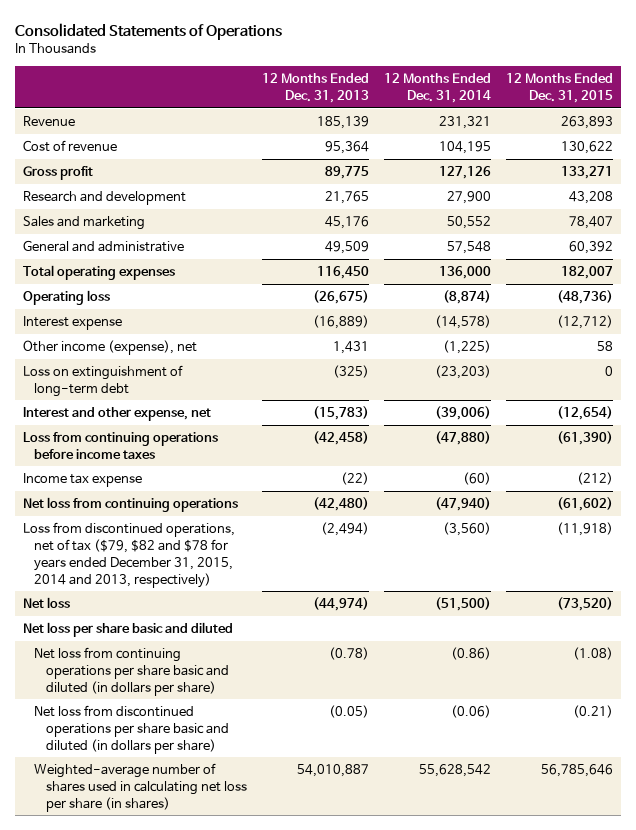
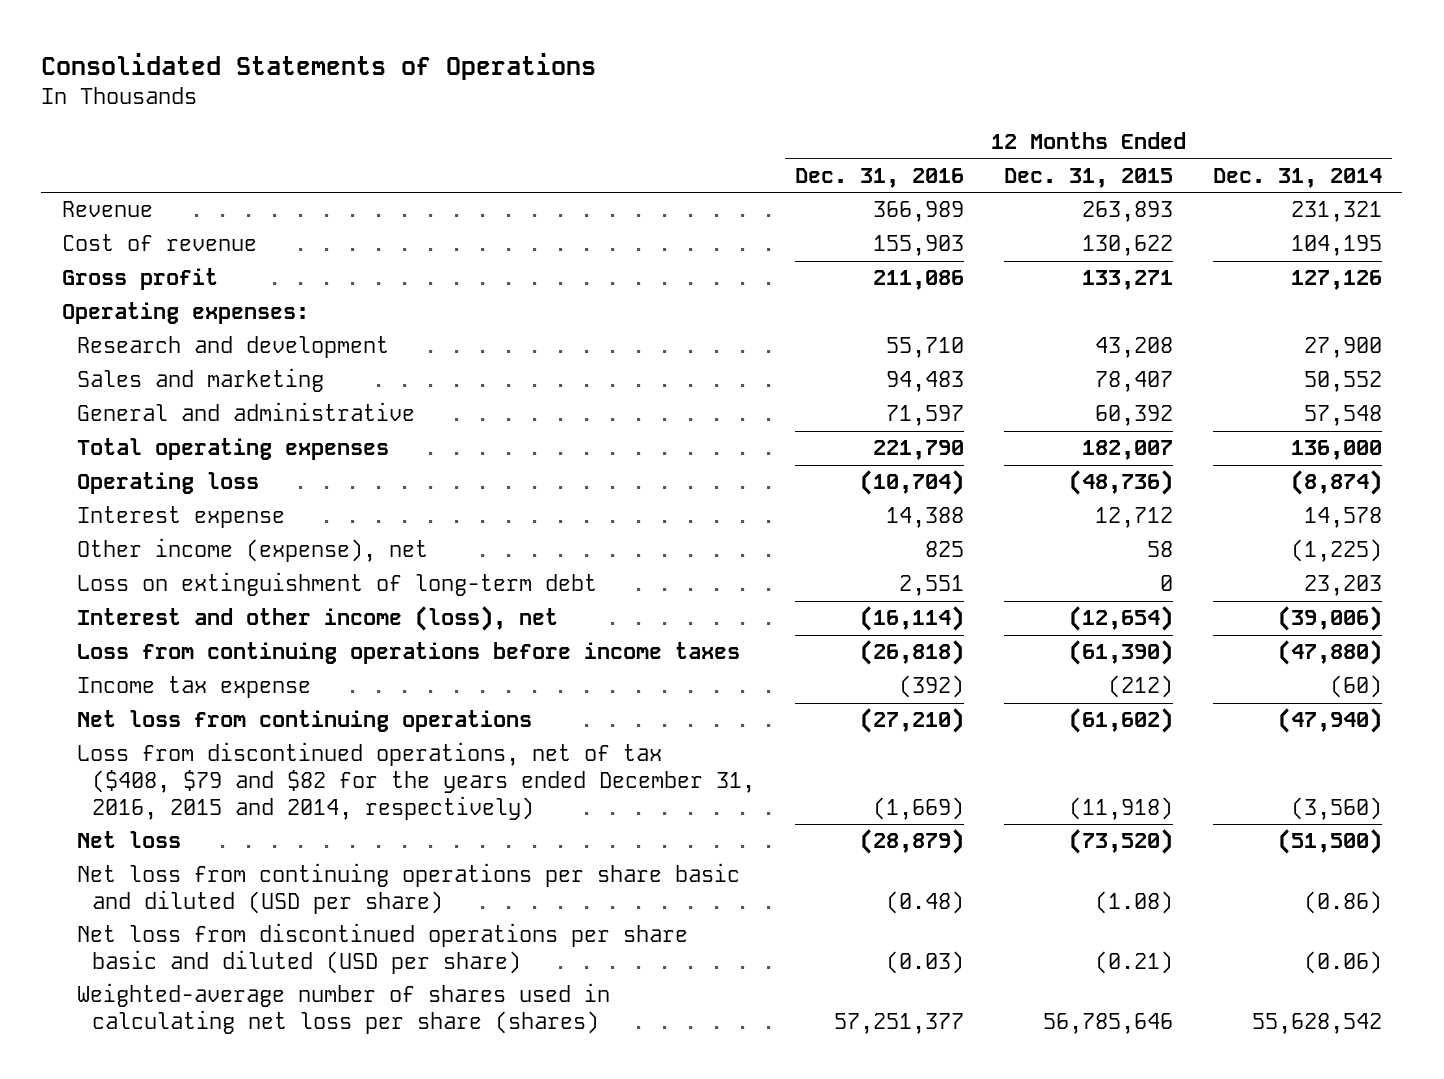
[262,73,370,104] 12 Months Ended Dec. 31, 2013 -> none
none -> [794,167,964,188] Dec. 31, 2016
none -> [61,302,309,325] Operating expenses:
[435,314,492,329] (14,578) -> [1304,507,1383,529] 14,578
[557,314,614,329] (12,712) -> [1095,507,1174,529] 12,712
[435,364,492,379] (23,203) -> [1304,575,1383,597] 23,203
[22,406,211,421] Interest and other expense, net -> [76,606,558,632] Interest and other income (loss), net
[22,521,235,588] Loss from discontinued operations, net of tax ($79, $82 and $78 for years ended December 31, 2015, 2014 and 2013, respectively) -> [76,742,755,820] Loss from discontinued operations, net of tax ($408, $79 and $82 for the years ended December 31, 2016, 2015 and 2014, respectively)
[22,621,233,637] Net loss per share basic and diluted -> none
[34,646,229,696] Net loss from continuing operations per share basic and diluted (in dollars per share) -> [76,863,740,915] Net loss from continuing operations per share basic and diluted (USD per share)
[34,704,229,754] Net loss from discontinued operations per share basic and diluted (in dollars per share) -> [76,923,688,975] Net loss from discontinued operations per share basic and diluted (USD per share)
[34,762,247,812] Weighted-average number of shares used in calculating net loss per share (in shares) -> [76,983,610,1035] Weighted-average number of shares used in calculating net loss per share (shares)

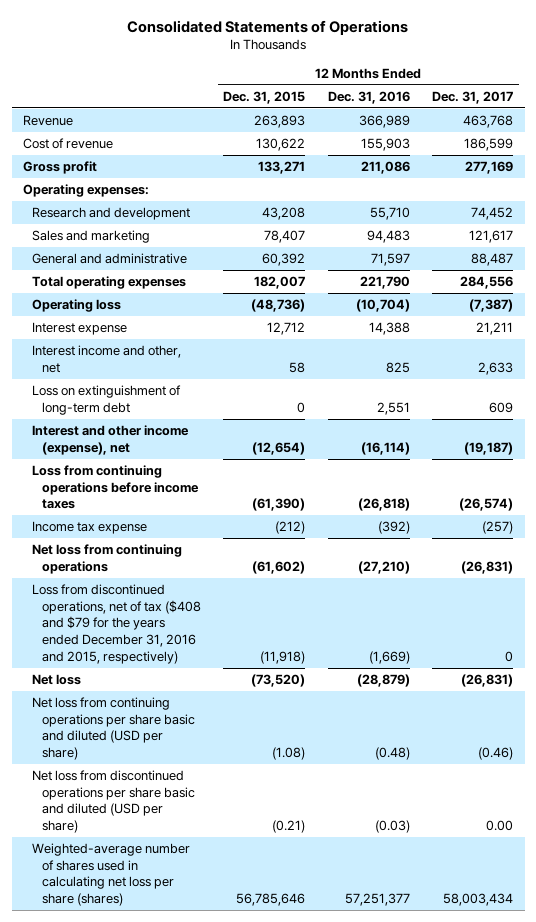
[1213,167,1383,188] Dec. 31, 2014 -> none
none -> [432,90,514,104] Dec. 31, 2017
[76,538,428,563] Other income (expense), net -> [32,345,182,373] Interest income and other, net
[76,606,558,632] Interest and other income (loss), net -> [32,425,190,455] Interest and other income (expense), net
[76,742,755,820] Loss from discontinued operations, net of tax ($408, $79 and $82 for the years ended December 31, 2016, 2015 and 2014, respectively) -> [32,584,202,664] Loss from discontinued operations, net of tax ($408 and $79 for the years ended December 31, 2016 and 2015, respectively)

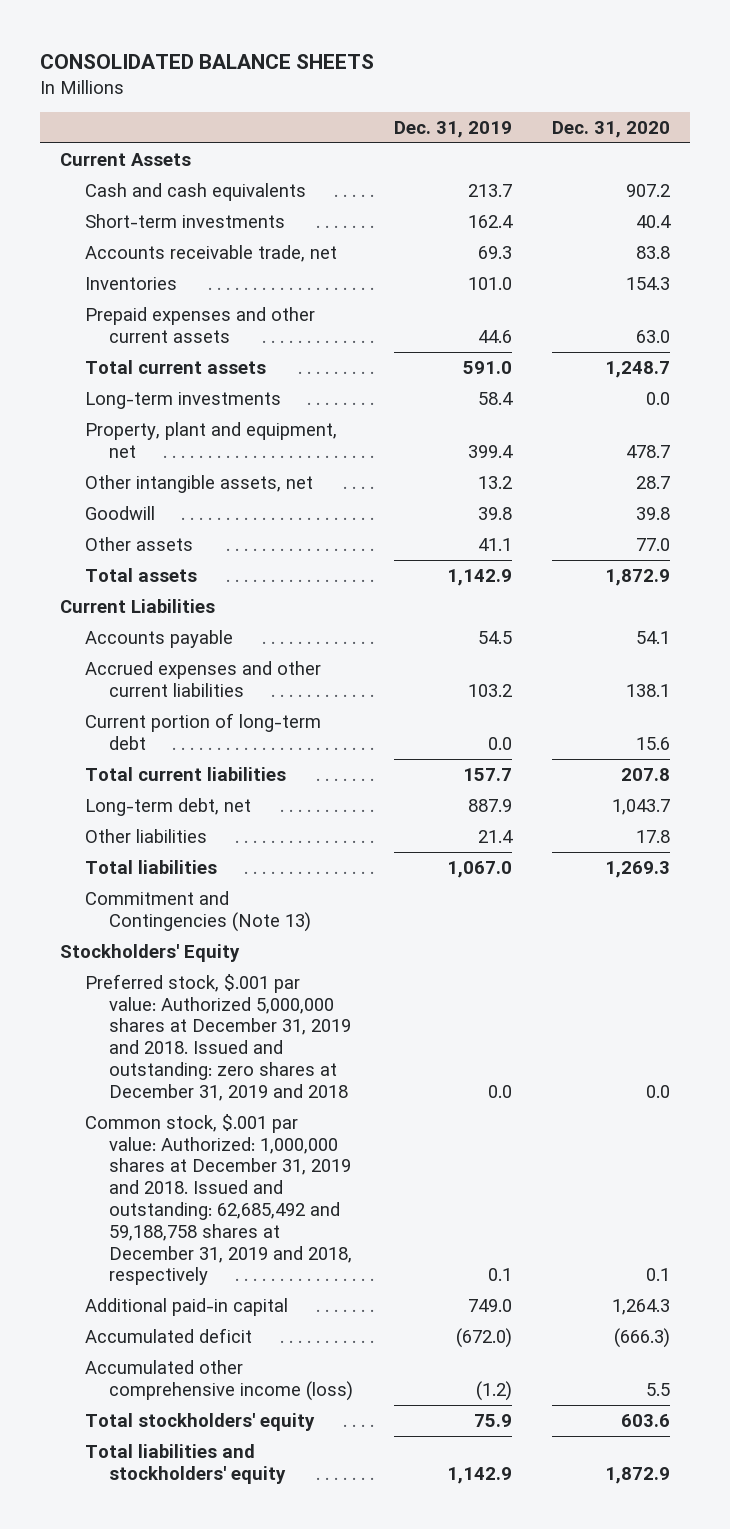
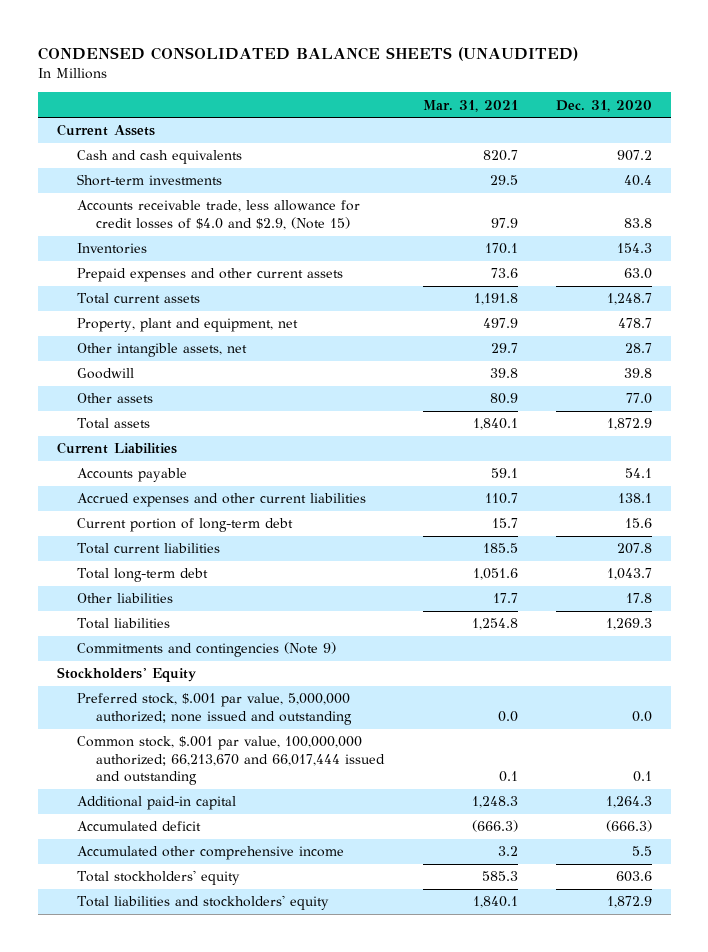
[40,53,375,69] CONSOLIDATED BALANCE SHEETS -> [37,47,578,62] CONDENSED CONSOLIDATED BALANCE SHEETS (UNAUDITED)
[393,121,512,139] Dec. 31, 2019 -> none
none -> [422,99,518,112] Mar. 31, 2021
[84,244,337,262] Accounts receivable trade, net -> [76,200,360,230] Accounts receivable trade, less allowance for credit losses of $4.0 and $2.9, (Note 15)
[84,391,281,409] Long-term investments -> none
[84,797,251,816] Long-term debt, net -> [76,568,208,583] Total long-term debt
[84,890,312,932] Commitment and Contingencies (Note 13) -> [76,642,336,658] Commitments and contingencies (Note 9)
[84,973,352,1101] Preferred stock, $.001 par value: Authorized 5,000,000 shares at December 31, 2019 and 2018. Issued and outstanding: zero shares at December 31, 2019 and 2018 -> [76,693,353,725] Preferred stock, $.001 par value, 5,000,000 authorized; none issued and outstanding
[84,1113,353,1286] Common stock, $.001 par value: Authorized: 1,000,000 shares at December 31, 2019 and 2018. Issued and outstanding: 62,685,492 and 59,188,758 shares at December 31, 2019 and 2018, respectively -> [76,736,386,786] Common stock, $.001 par value, 100,000,000 authorized; 66,213,670 and 66,017,444 issued and outstanding
[84,1359,354,1401] Accumulated other comprehensive income (loss) -> [76,846,344,861] Accumulated other comprehensive income

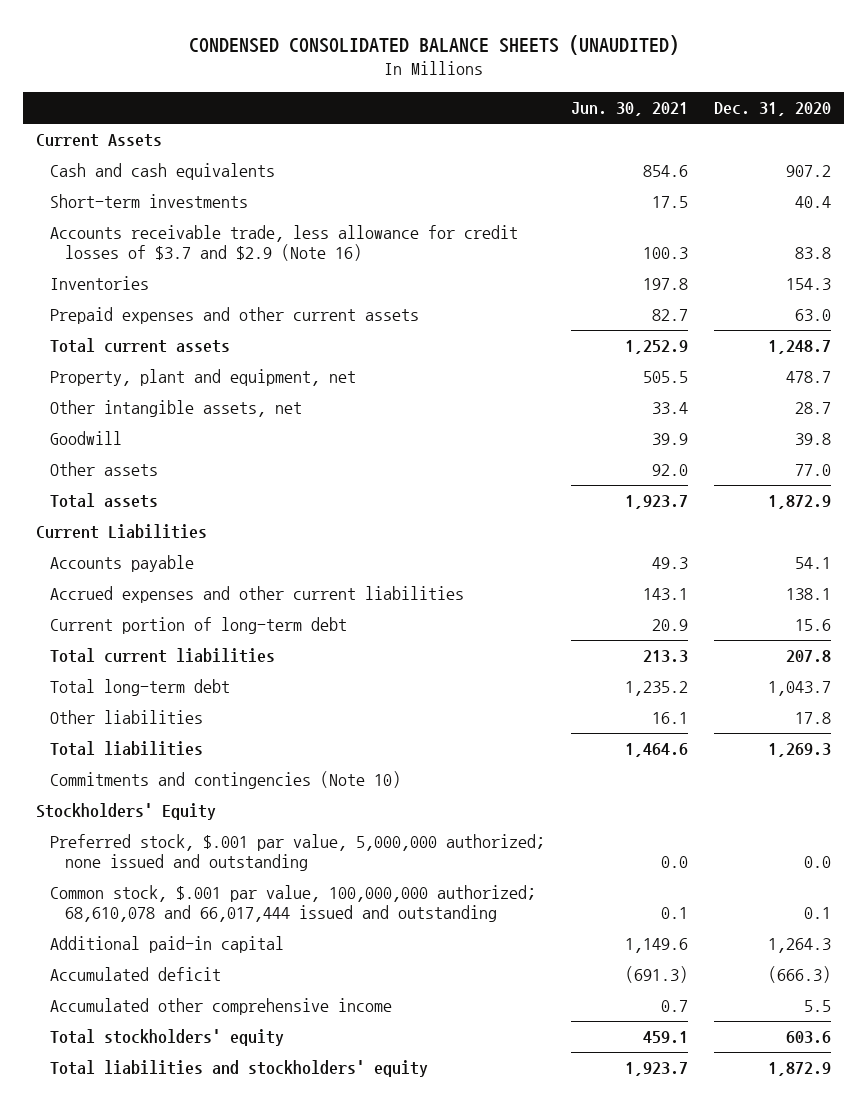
[422,99,518,112] Mar. 31, 2021 -> none
none -> [571,102,689,117] Jun. 30, 2021
[76,200,360,230] Accounts receivable trade, less allowance for credit losses of $4.0 and $2.9, (Note 15) -> [50,225,519,262] Accounts receivable trade, less allowance for credit losses of $3.7 and $2.9 (Note 16)
[76,642,336,658] Commitments and contingencies (Note 9) -> [50,771,402,790] Commitments and contingencies (Note 10)
[76,736,386,786] Common stock, $.001 par value, 100,000,000 authorized; 66,213,670 and 66,017,444 issued and outstanding -> [50,885,537,923] Common stock, $.001 par value, 100,000,000 authorized; 68,610,078 and 66,017,444 issued and outstanding

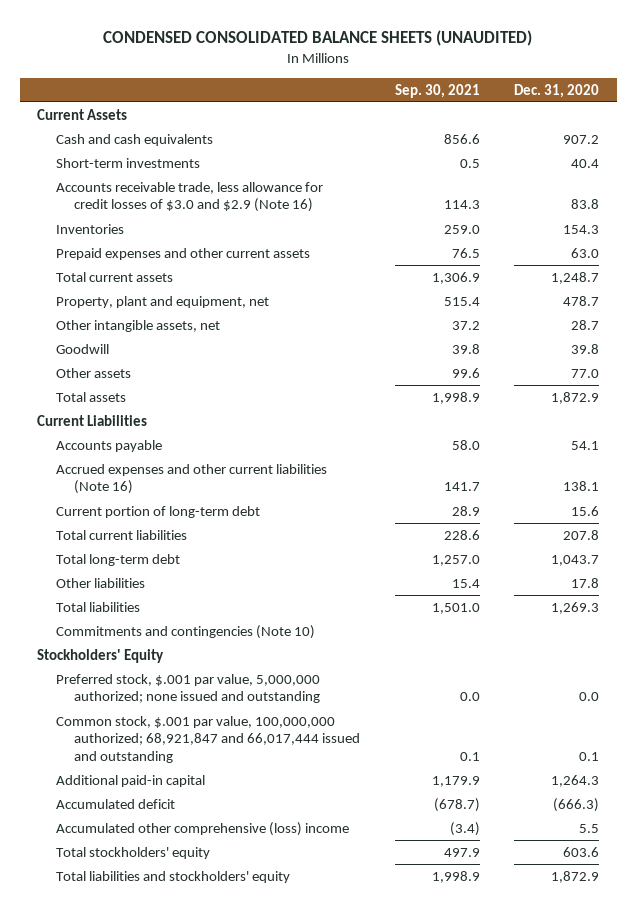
[571,102,689,117] Jun. 30, 2021 -> none
none -> [394,83,480,98] Sep. 30, 2021
[50,225,519,262] Accounts receivable trade, less allowance for credit losses of $3.7 and $2.9 (Note 16) -> [55,181,323,213] Accounts receivable trade, less allowance for credit losses of $3.0 and $2.9 (Note 16)
[50,586,465,604] Accrued expenses and other current liabilities -> [55,463,327,495] Accrued expenses and other current liabilities (Note 16)
[50,885,537,923] Common stock, $.001 par value, 100,000,000 authorized; 68,610,078 and 66,017,444 issued and outstanding -> [55,715,360,764] Common stock, $.001 par value, 100,000,000 authorized; 68,921,847 and 66,017,444 issued and outstanding
[50,998,393,1016] Accumulated other comprehensive income -> [55,821,349,836] Accumulated other comprehensive (loss) income

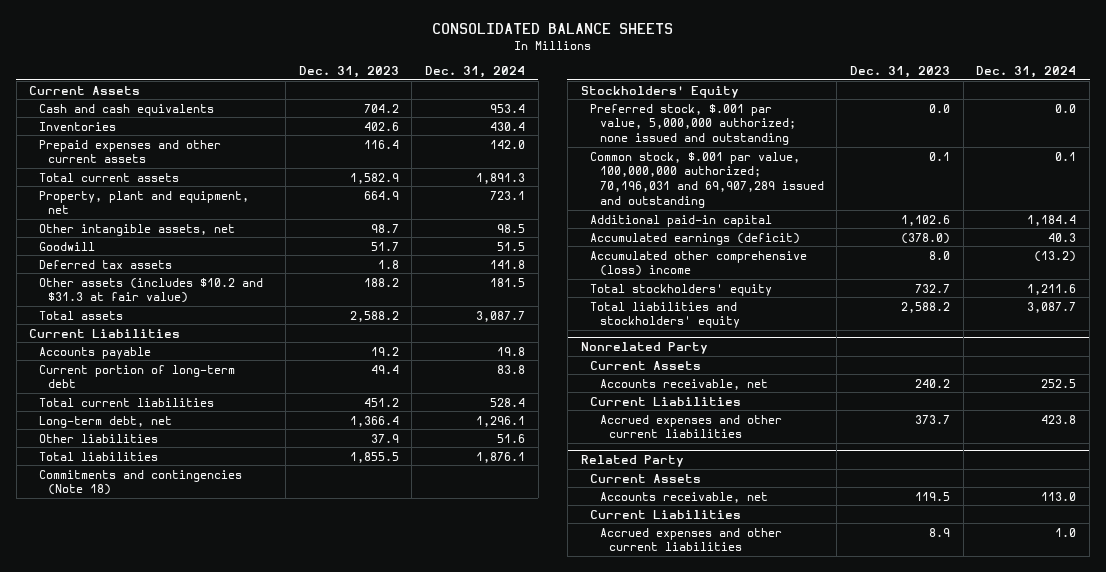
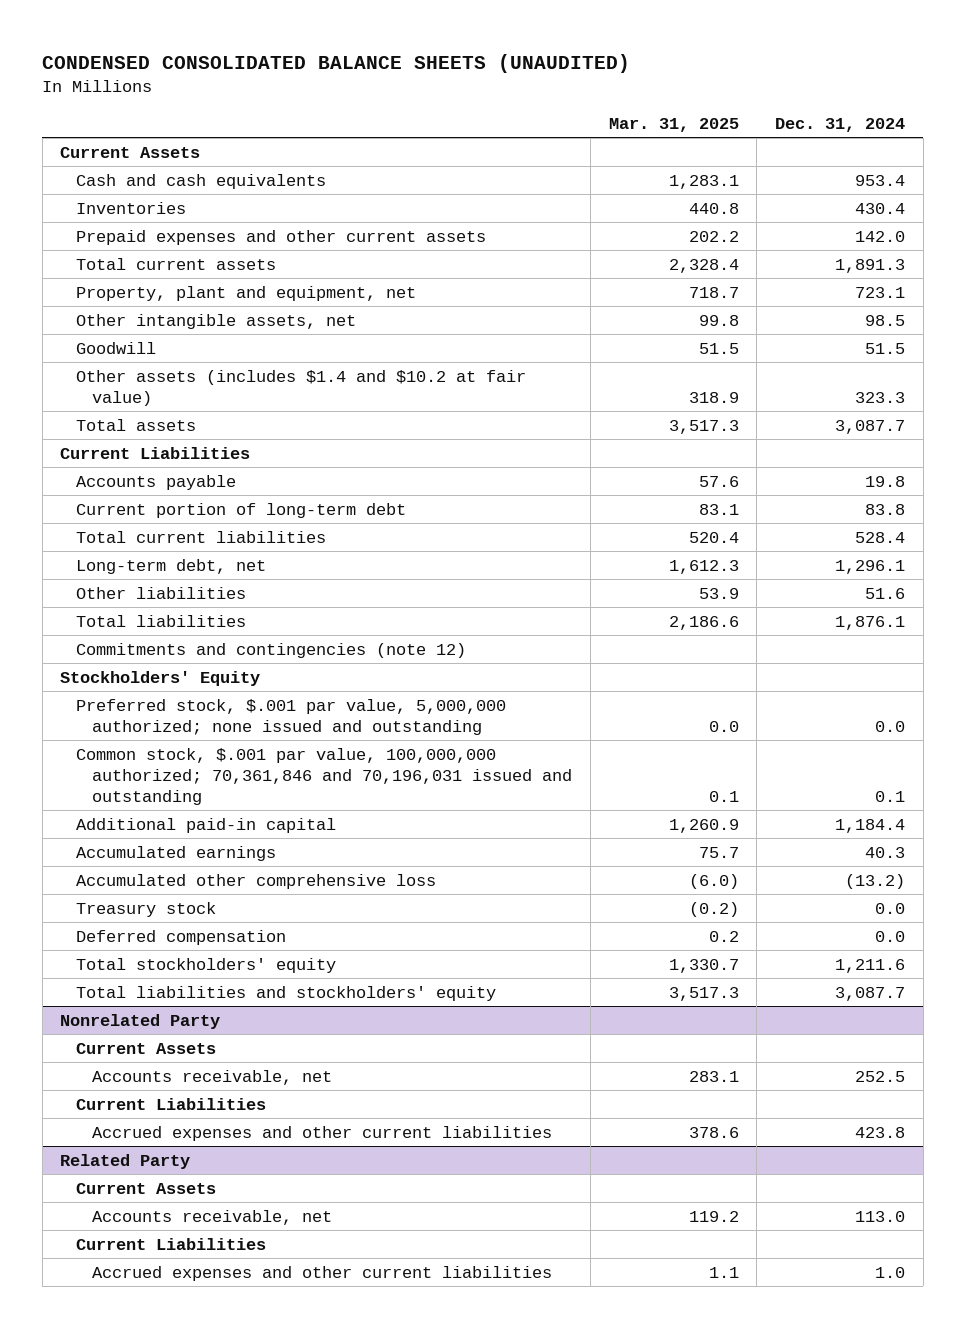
[431,23,673,35] CONSOLIDATED BALANCE SHEETS -> [42,53,631,73] CONDENSED CONSOLIDATED BALANCE SHEETS (UNAUDITED)
[298,65,399,78] Dec. 31, 2023 -> none
none -> [608,117,739,132] Mar. 31, 2025
[38,259,172,269] Deferred tax assets -> none
[38,277,263,304] Other assets (includes $10.2 and $31.3 at fair value) -> [76,369,527,406] Other assets (includes $1.4 and $10.2 at fair value)
[490,277,526,287] 181.5 -> [855,391,906,403] 323.3
[38,469,242,496] Commitments and contingencies (Note 18) -> [76,642,467,658] Commitments and contingencies (note 12)
[590,151,824,209] Common stock, $.001 par value, 100,000,000 authorized; 70,196,031 and 69,907,289 issued and outstanding -> [76,747,572,805] Common stock, $.001 par value, 100,000,000 authorized; 70,361,846 and 70,196,031 issued and outstanding
[590,232,801,245] Accumulated earnings (deficit) -> [76,845,277,861] Accumulated earnings
[590,250,808,277] Accumulated other comprehensive (loss) income -> [76,873,437,889] Accumulated other comprehensive loss
none -> [76,901,217,917] Treasury stock
none -> [76,929,287,945] Deferred compensation

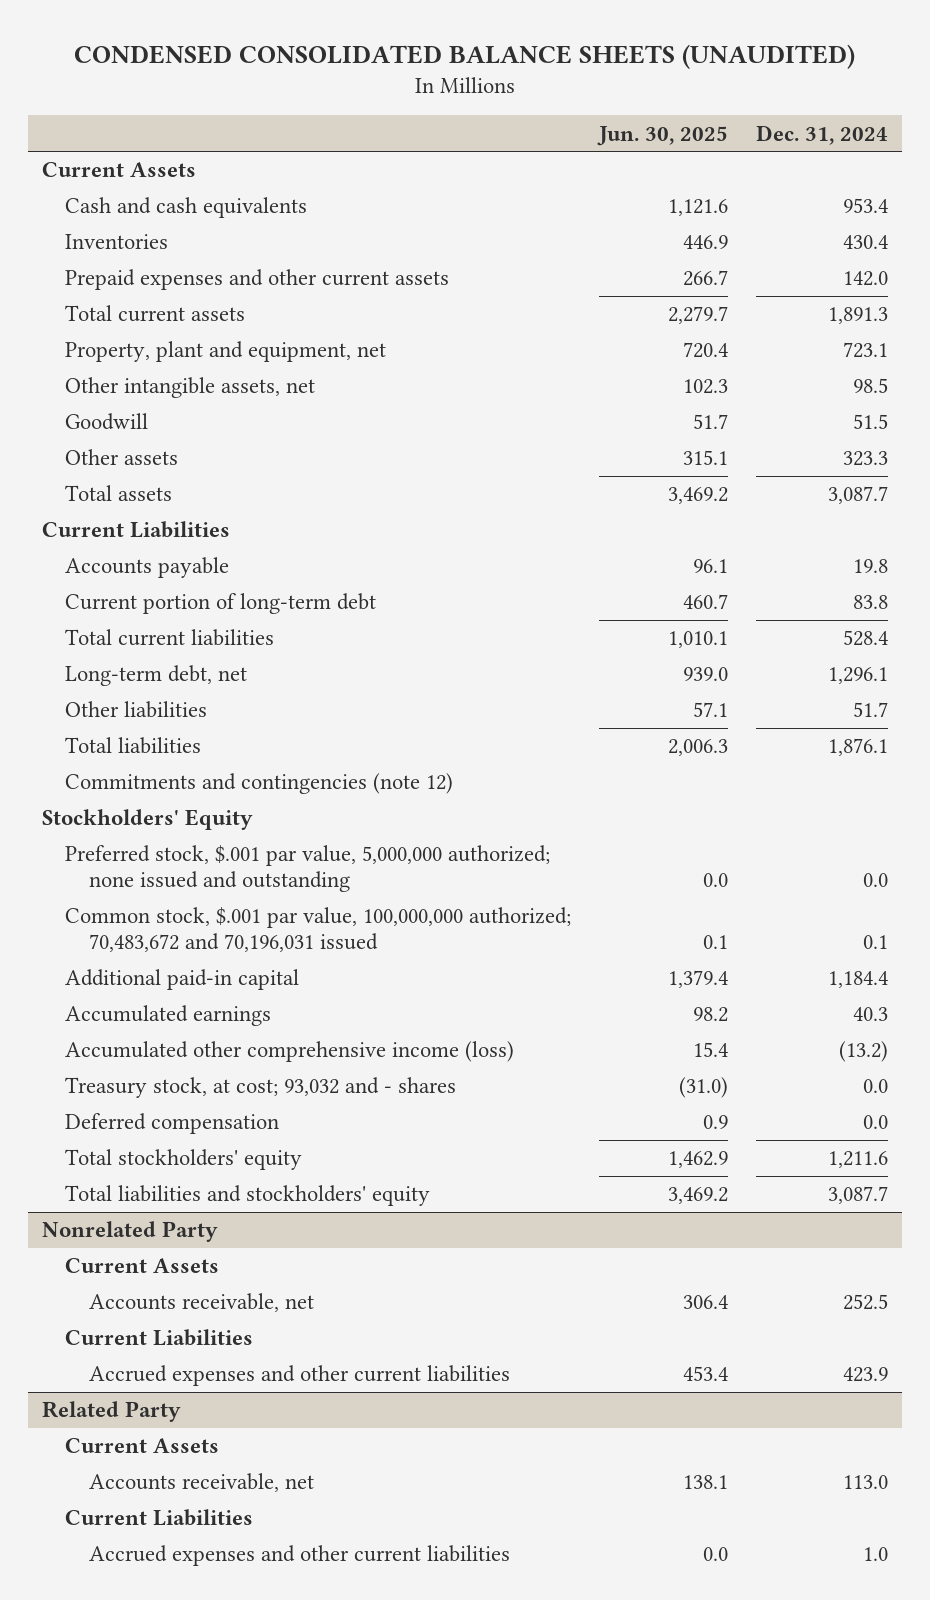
[608,117,739,132] Mar. 31, 2025 -> none
none -> [597,125,729,146] Jun. 30, 2025
[76,369,527,406] Other assets (includes $1.4 and $10.2 at fair value) -> [65,449,179,466] Other assets
[865,587,906,599] 51.6 -> [852,702,888,718] 51.7
[76,747,572,805] Common stock, $.001 par value, 100,000,000 authorized; 70,361,846 and 70,196,031 issued and outstanding -> [65,907,572,953] Common stock, $.001 par value, 100,000,000 authorized; 70,483,672 and 70,196,031 issued
[76,901,217,917] Treasury stock -> none
[76,873,437,889] Accumulated other comprehensive loss -> [65,1041,515,1063] Accumulated other comprehensive income (loss)
none -> [65,1077,457,1099] Treasury stock, at cost; 93,032 and - shares
[855,1126,906,1138] 423.8 -> [842,1367,888,1383] 423.9

